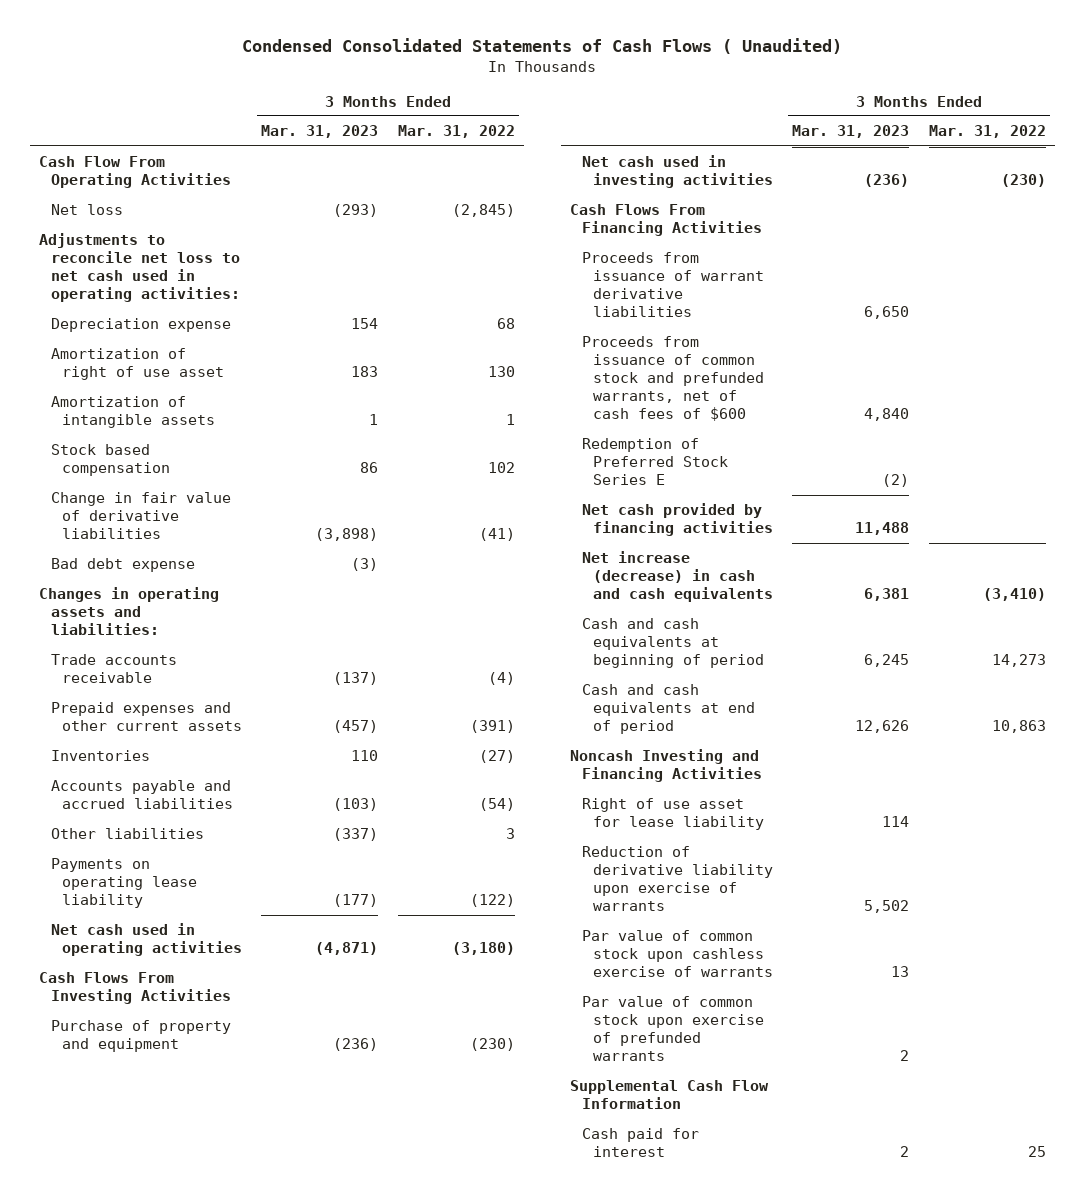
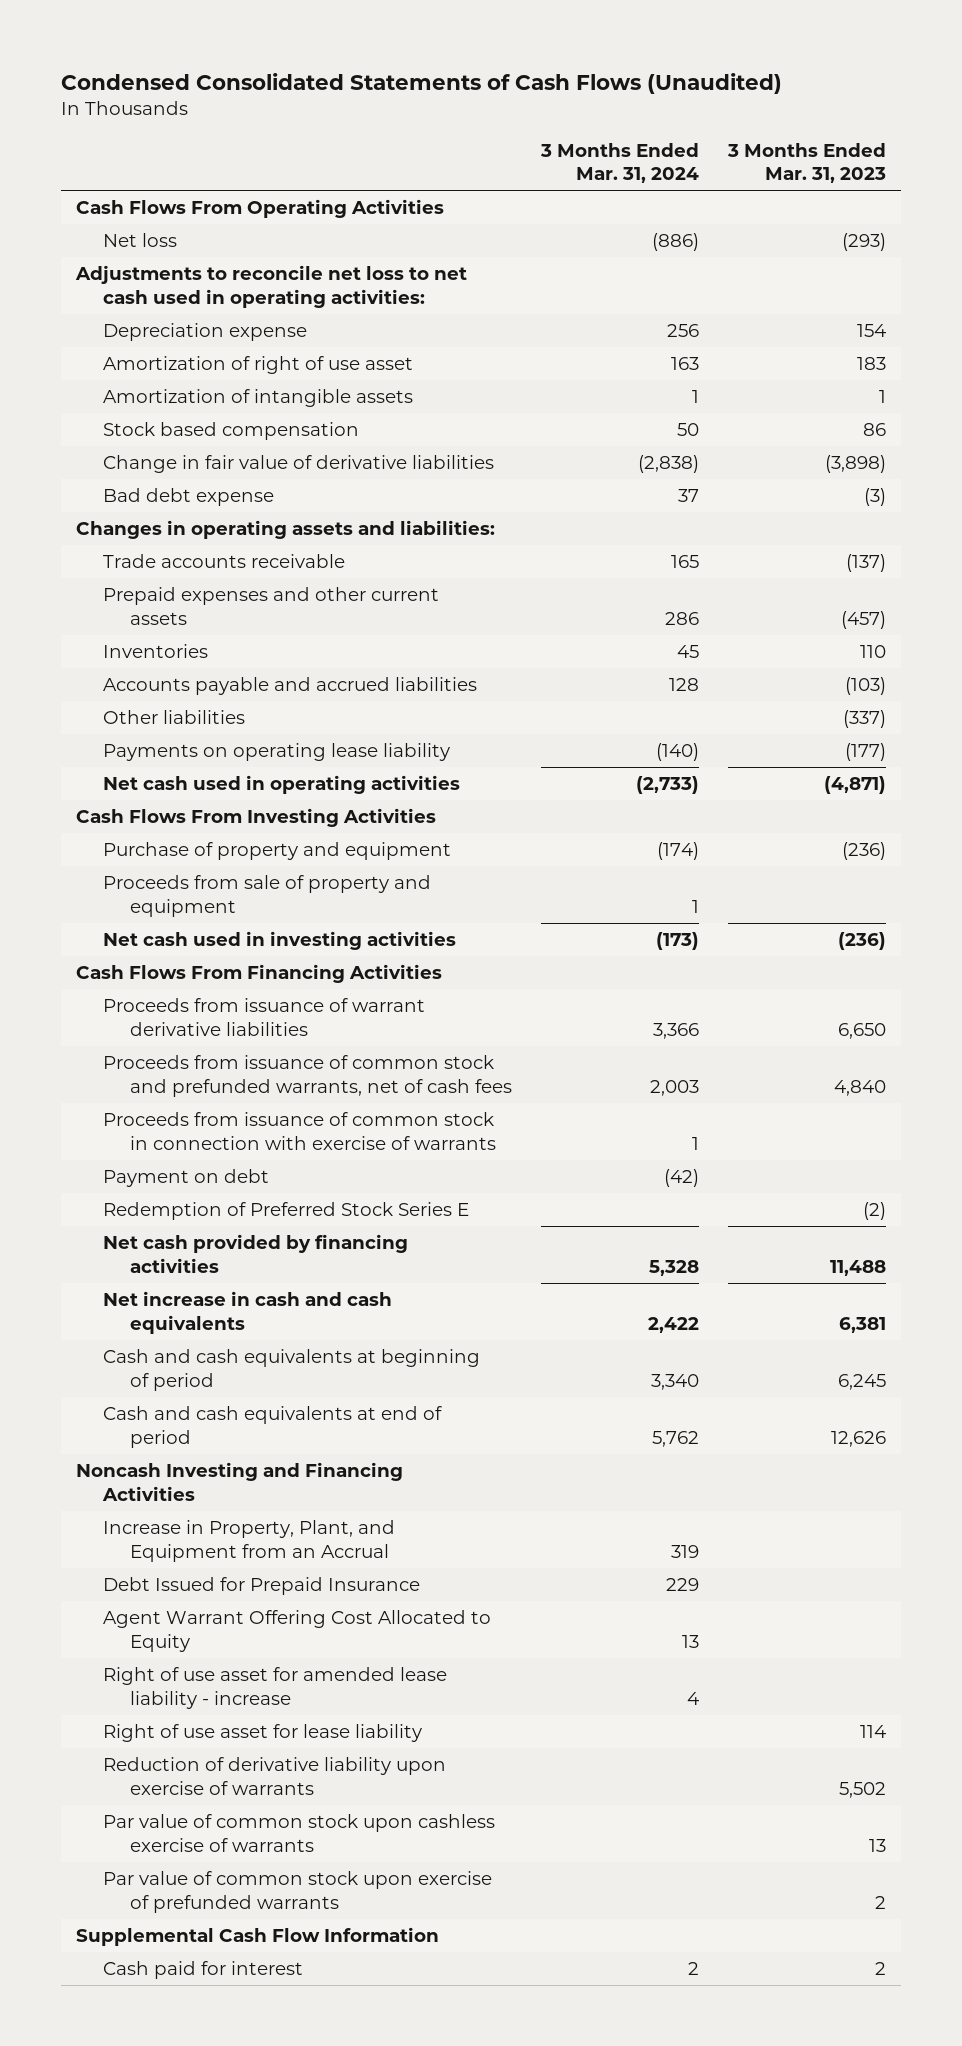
[242,38,843,55] Condensed Consolidated Statements of Cash Flows ( Unaudited) -> [61,72,783,94] Condensed Consolidated Statements of Cash Flows (Unaudited)
[397,125,515,139] Mar. 31, 2022 -> none
none -> [540,142,700,184] 3 Months Ended Mar. 31, 2024
[39,156,231,189] Cash Flow From Operating Activities -> [75,199,444,219] Cash Flows From Operating Activities
none -> [102,875,431,917] Proceeds from sale of property and equipment
[581,336,765,422] Proceeds from issuance of common stock and prefunded warrants, net of cash fees of $600 -> [102,1055,513,1097] Proceeds from issuance of common stock and prefunded warrants, net of cash fees
none -> [102,1112,497,1150] Proceeds from issuance of common stock in connection with exercise of warrants
none -> [102,1169,269,1188] Payment on debt
[581,551,774,603] Net increase (decrease) in cash and cash equivalents -> [102,1291,392,1334] Net increase in cash and cash equivalents
none -> [102,1520,395,1562] Increase in Property, Plant, and Equipment from an Accrual
none -> [102,1577,420,1596] Debt Issued for Prepaid Insurance
none -> [102,1610,491,1652] Agent Warrant Offering Cost Allocated to Equity
none -> [102,1667,447,1709] Right of use asset for amended lease liability - increase

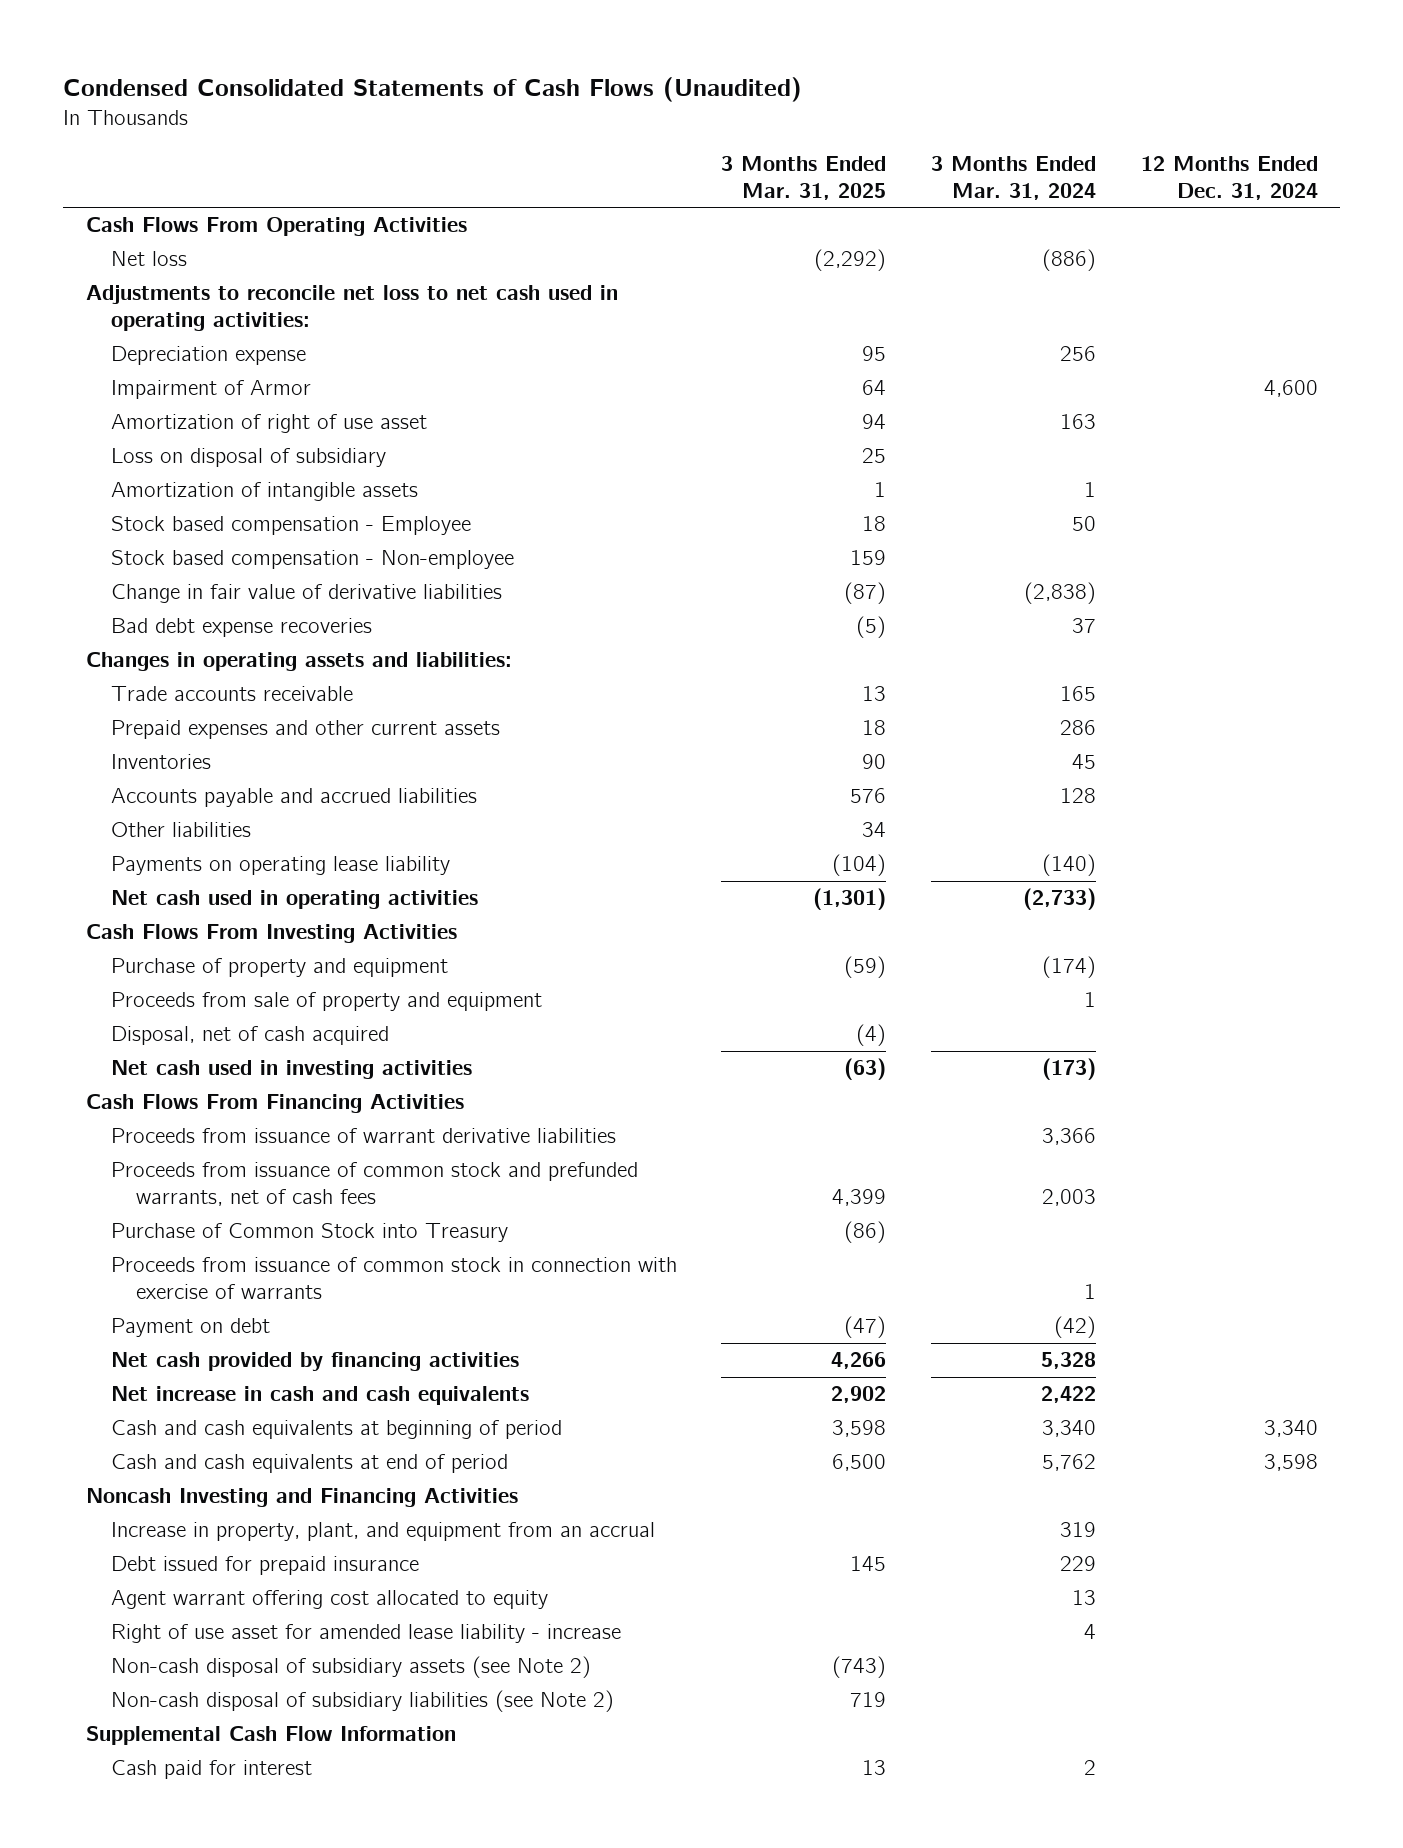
[727,142,887,184] 3 Months Ended Mar. 31, 2023 -> none
none -> [721,155,887,200] 3 Months Ended Mar. 31, 2025
none -> [1140,155,1318,200] 12 Months Ended Dec. 31, 2024
none -> [110,380,311,400] Impairment of Armor
none -> [110,448,386,468] Loss on disposal of subsidiary
[102,422,359,441] Stock based compensation -> [110,516,471,536] Stock based compensation - Employee
none -> [110,550,514,570] Stock based compensation - Non-employee
[102,488,274,507] Bad debt expense -> [110,618,372,638] Bad debt expense recoveries
none -> [110,1026,389,1046] Disposal, net of cash acquired
none -> [110,1223,508,1243] Purchase of Common Stock into Treasury
[102,1202,469,1221] Redemption of Preferred Stock Series E -> none
[102,1520,395,1562] Increase in Property, Plant, and Equipment from an Accrual -> [110,1522,655,1542] Increase in property, plant, and equipment from an accrual
[102,1577,420,1596] Debt Issued for Prepaid Insurance -> [110,1556,419,1576] Debt issued for prepaid insurance
[102,1610,491,1652] Agent Warrant Offering Cost Allocated to Equity -> [110,1590,548,1610] Agent warrant offering cost allocated to equity
[102,1724,422,1743] Right of use asset for lease liability -> none
[102,1757,446,1795] Reduction of derivative liability upon exercise of warrants -> none
[102,1814,495,1852] Par value of common stock upon cashless exercise of warrants -> none
[102,1871,492,1913] Par value of common stock upon exercise of prefunded warrants -> none
none -> [110,1656,591,1679] Non-cash disposal of subsidiary assets (see Note 2)
none -> [110,1690,614,1713] Non-cash disposal of subsidiary liabilities (see Note 2)

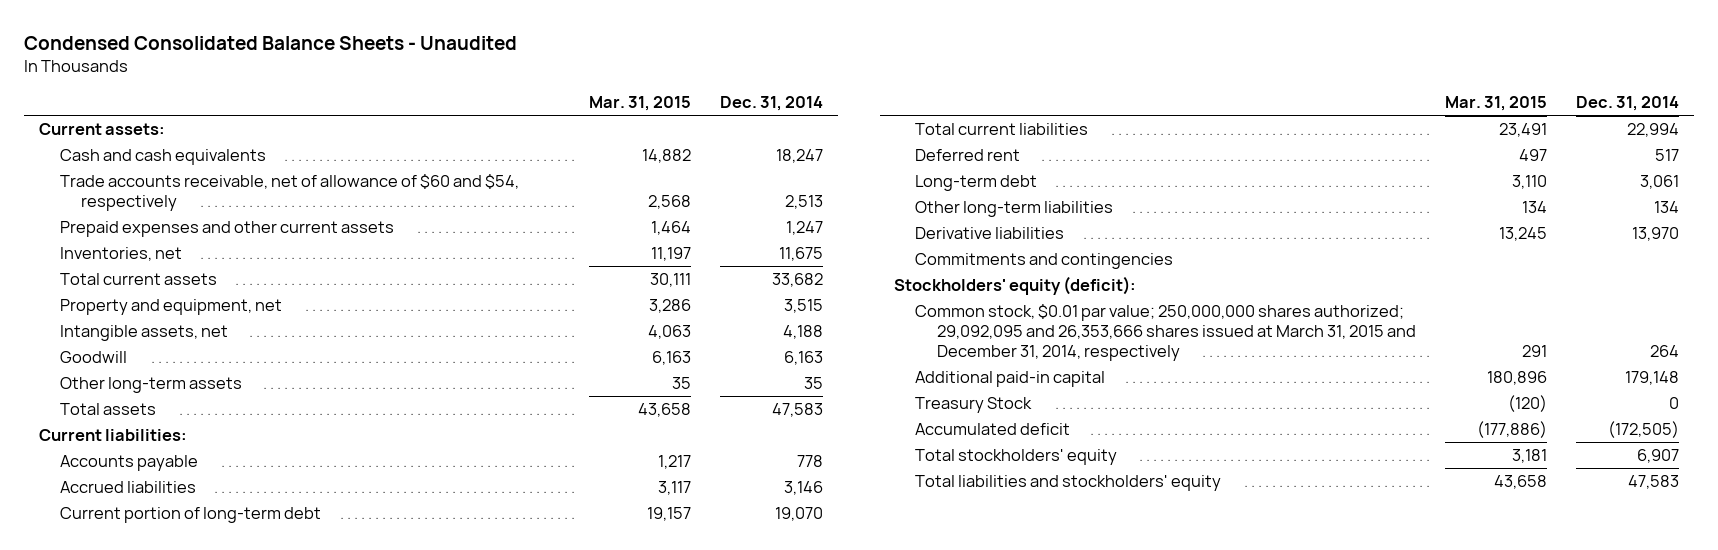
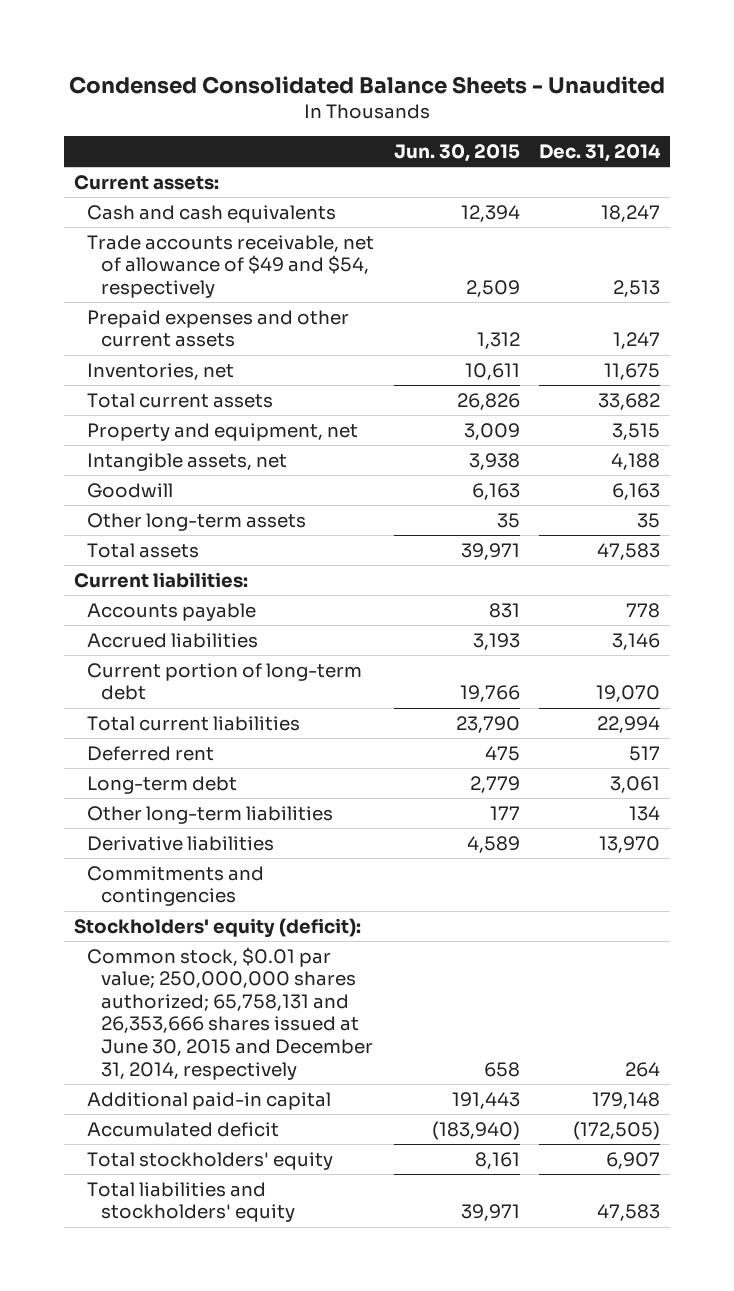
[589,96,692,112] Mar. 31, 2015 -> none
none -> [393,144,520,163] Jun. 30, 2015
[59,174,519,212] Trade accounts receivable, net of allowance of $60 and $54, respectively -> [87,234,375,298] Trade accounts receivable, net of allowance of $49 and $54, respectively
[915,304,1416,362] Common stock, $0.01 par value; 250,000,000 shares authorized; 29,092,095 and 26,353,666 shares issued at March 31, 2015 and December 31, 2014, respectively -> [87,946,374,1080] Common stock, $0.01 par value; 250,000,000 shares authorized; 65,758,131 and 26,353,666 shares issued at June 30, 2015 and December 31, 2014, respectively
[915,397,1033,414] Treasury Stock -> none

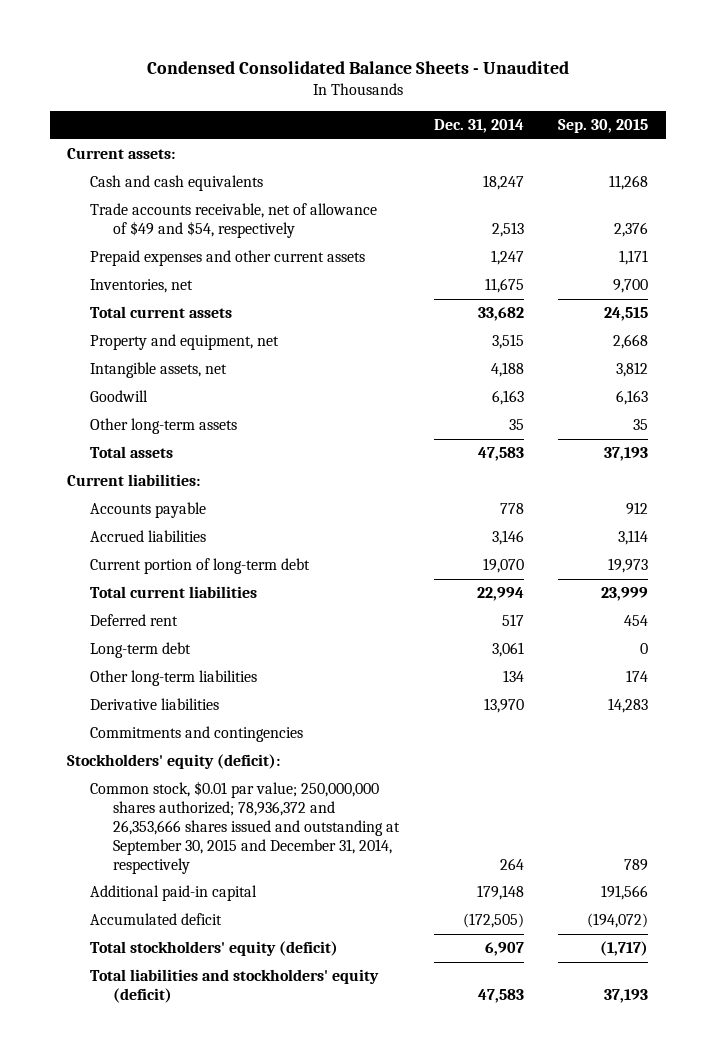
[393,144,520,163] Jun. 30, 2015 -> none
none -> [558,118,649,133] Sep. 30, 2015
[87,946,374,1080] Common stock, $0.01 par value; 250,000,000 shares authorized; 65,758,131 and 26,353,666 shares issued at June 30, 2015 and December 31, 2014, respectively -> [90,781,401,874] Common stock, $0.01 par value; 250,000,000 shares authorized; 78,936,372 and 26,353,666 shares issued and outstanding at September 30, 2015 and December 31, 2014, respectively
[87,1151,334,1170] Total stockholders' equity -> [90,941,339,957] Total stockholders' equity (deficit)
[87,1181,296,1223] Total liabilities and stockholders' equity -> [90,969,380,1004] Total liabilities and stockholders' equity (deficit)

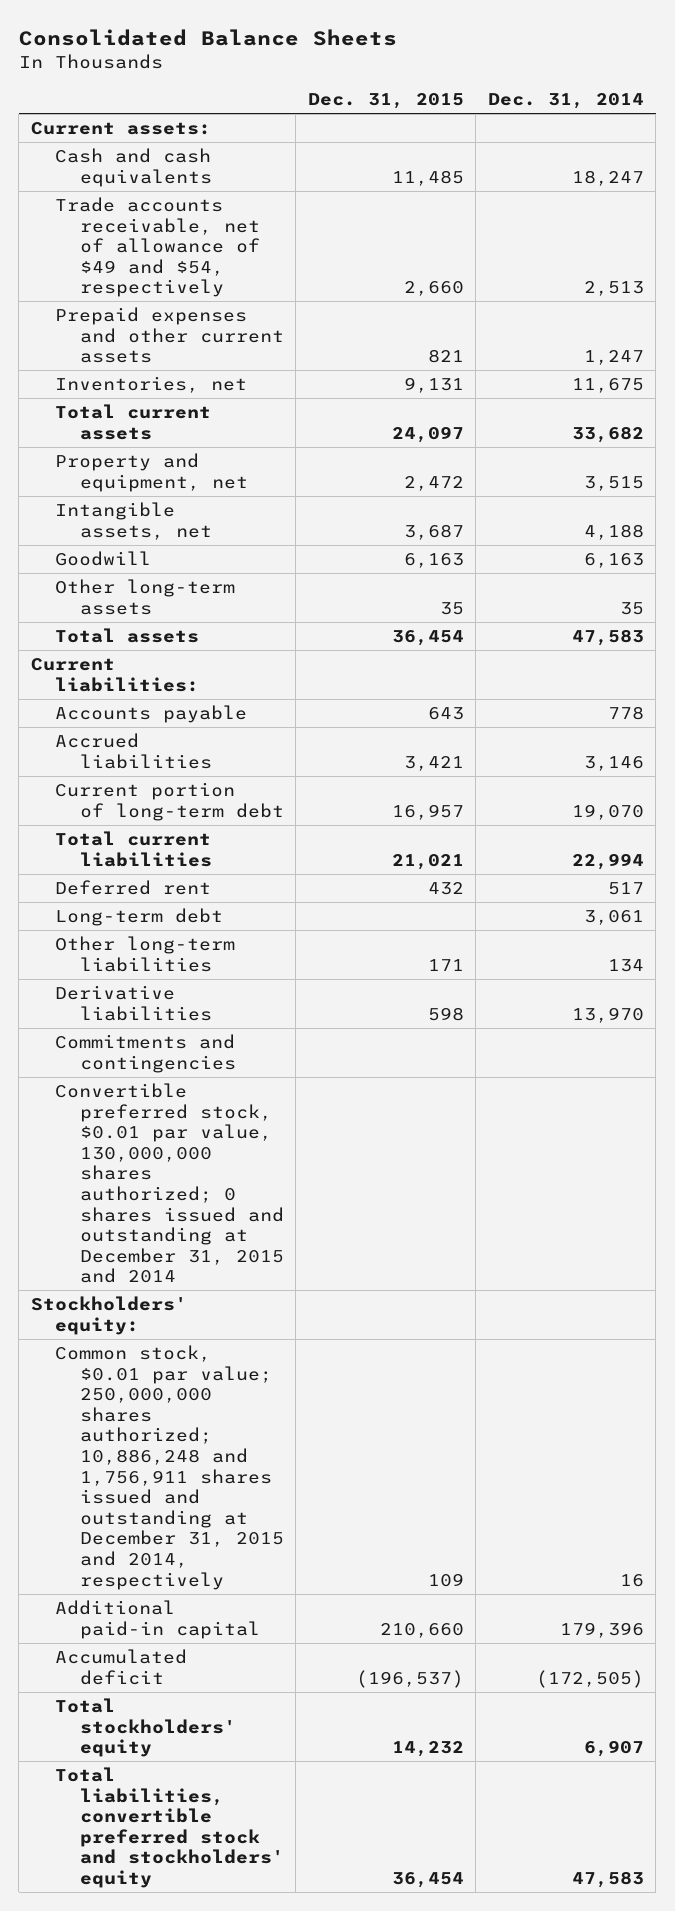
[146,61,569,75] Condensed Consolidated Balance Sheets - Unaudited -> [18,29,397,47] Consolidated Balance Sheets
[558,118,649,133] Sep. 30, 2015 -> none
none -> [307,93,464,110] Dec. 31, 2015
none -> [55,1083,284,1284] Convertible preferred stock, $0.01 par value, 130,000,000 shares authorized; 0 shares issued and outstanding at December 31, 2015 and 2014
[67,754,281,770] Stockholders' equity (deficit): -> [30,1296,187,1335] Stockholders' equity:
[90,781,401,874] Common stock, $0.01 par value; 250,000,000 shares authorized; 78,936,372 and 26,353,666 shares issued and outstanding at September 30, 2015 and December 31, 2014, respectively -> [55,1345,284,1590] Common stock, $0.01 par value; 250,000,000 shares authorized; 10,886,248 and 1,756,911 shares issued and outstanding at December 31, 2015 and 2014, respectively
[499,857,524,870] 264 -> [619,1573,644,1587] 16
[476,885,524,901] 179,148 -> [559,1621,644,1638] 179,396
[90,941,339,957] Total stockholders' equity (deficit) -> [55,1698,236,1758] Total stockholders' equity
[90,969,380,1004] Total liabilities and stockholders' equity (deficit) -> [55,1767,284,1889] Total liabilities, convertible preferred stock and stockholders' equity

